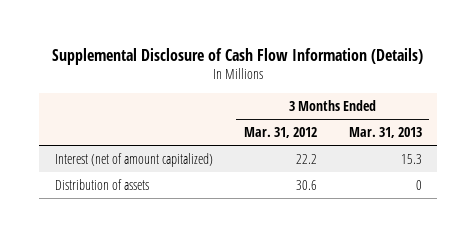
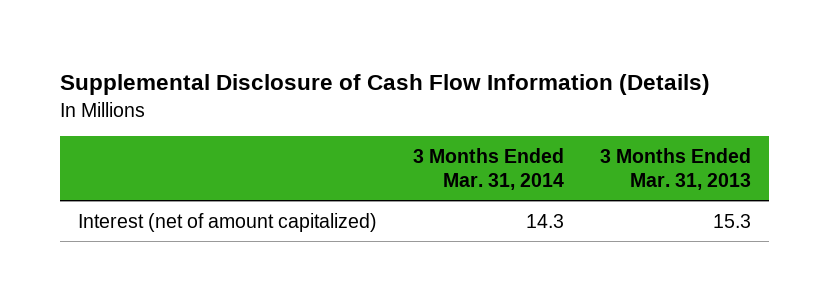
[244,127,318,139] Mar. 31, 2012 -> none
none -> [412,147,564,191] 3 Months Ended Mar. 31, 2014
[54,178,149,190] Distribution of assets -> none

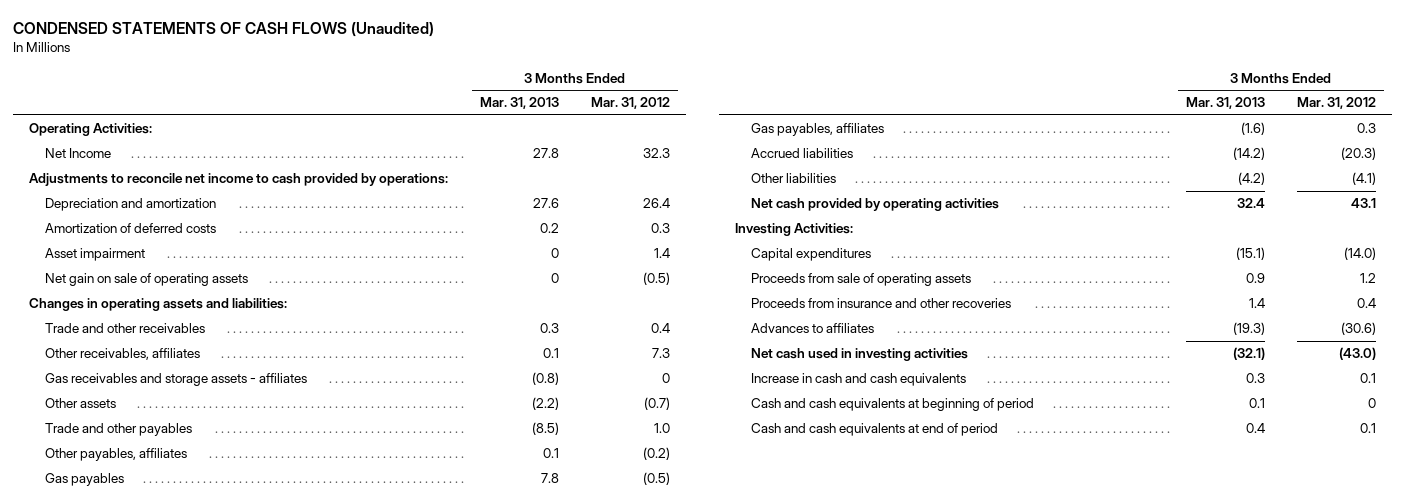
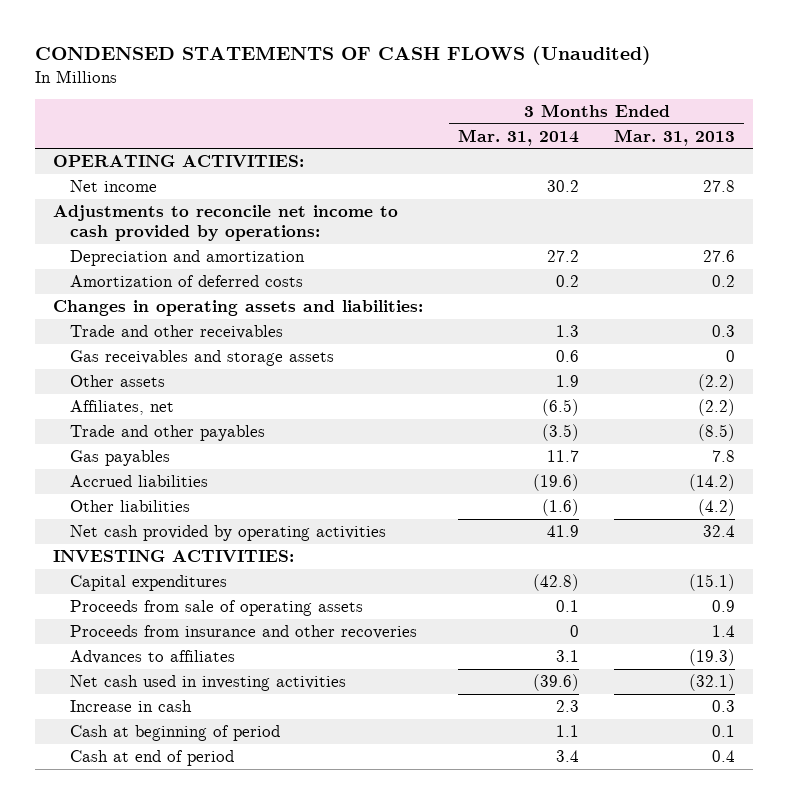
[591,97,671,110] Mar. 31, 2012 -> none
none -> [457,128,579,146] Mar. 31, 2014
[29,123,153,137] Operating Activities: -> [52,154,304,167] OPERATING ACTIVITIES:
[45,148,112,159] Net Income -> [70,179,158,192] Net income
[45,248,146,262] Asset impairment -> none
[45,273,249,287] Net gain on sale of operating assets -> none
[45,348,201,361] Other receivables, affiliates -> none
[45,373,308,387] Gas receivables and storage assets - affiliates -> [70,349,335,366] Gas receivables and storage assets
[532,372,560,386] (0.8) -> [726,349,736,362] 0
none -> [70,399,175,415] Affiliates, net
[45,448,188,462] Other payables, affiliates -> none
[751,123,885,137] Gas payables, affiliates -> none
[735,223,854,237] Investing Activities: -> [52,549,294,562] INVESTING ACTIVITIES:
[751,373,967,387] Increase in cash and cash equivalents -> [70,699,193,712] Increase in cash
[751,398,1035,412] Cash and cash equivalents at beginning of period -> [70,724,281,741] Cash at beginning of period
[751,423,999,437] Cash and cash equivalents at end of period -> [70,749,235,766] Cash at end of period

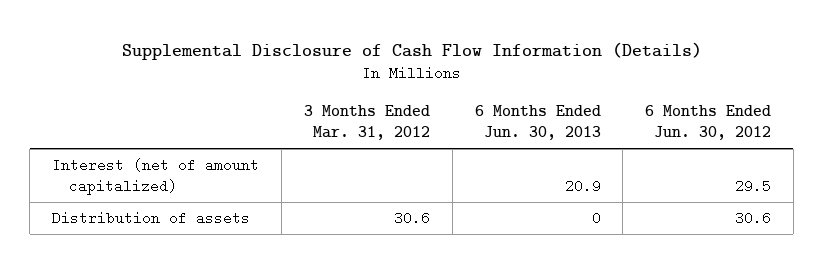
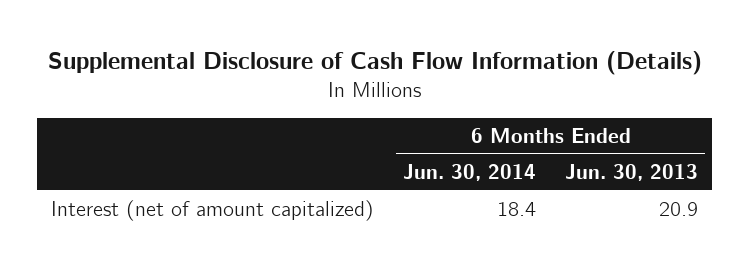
[303,105,430,141] 3 Months Ended Mar. 31, 2012 -> none
[645,105,772,141] 6 Months Ended Jun. 30, 2012 -> none
none -> [403,164,537,182] Jun. 30, 2014
[52,211,251,226] Distribution of assets -> none

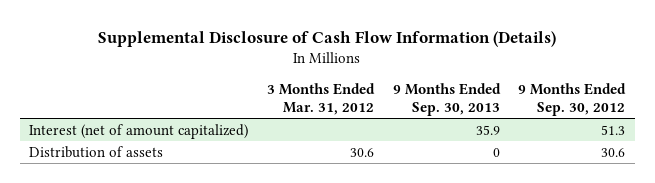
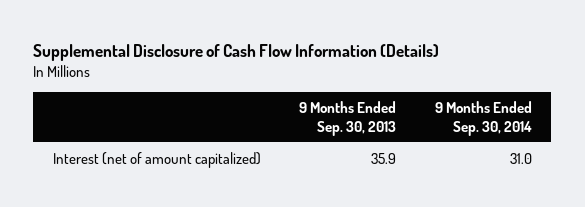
[266,83,375,116] 3 Months Ended Mar. 31, 2012 -> none
[518,83,627,117] 9 Months Ended Sep. 30, 2012 -> none
none -> [434,100,532,136] 9 Months Ended Sep. 30, 2014
[29,145,164,158] Distribution of assets -> none

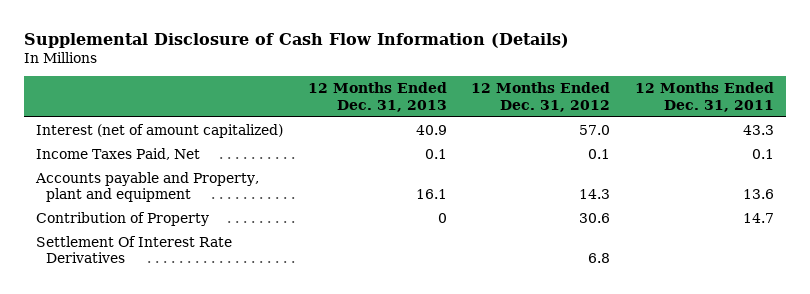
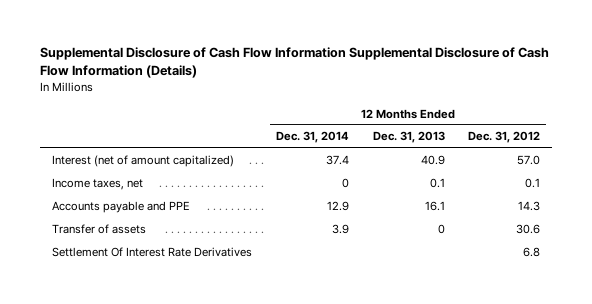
[23,32,569,48] Supplemental Disclosure of Cash Flow Information (Details) -> [39,47,549,79] Supplemental Disclosure of Cash Flow Information Supplemental Disclosure of Cash Flow Information (Details)
[635,82,775,112] 12 Months Ended Dec. 31, 2011 -> none
none -> [275,131,349,144] Dec. 31, 2014
[35,147,200,160] Income Taxes Paid, Net -> [51,178,143,191] Income taxes, net
[34,171,259,203] Accounts payable and Property, plant and equipment -> [51,201,190,214] Accounts payable and PPE
[35,211,209,226] Contribution of Property -> [51,224,146,235] Transfer of assets

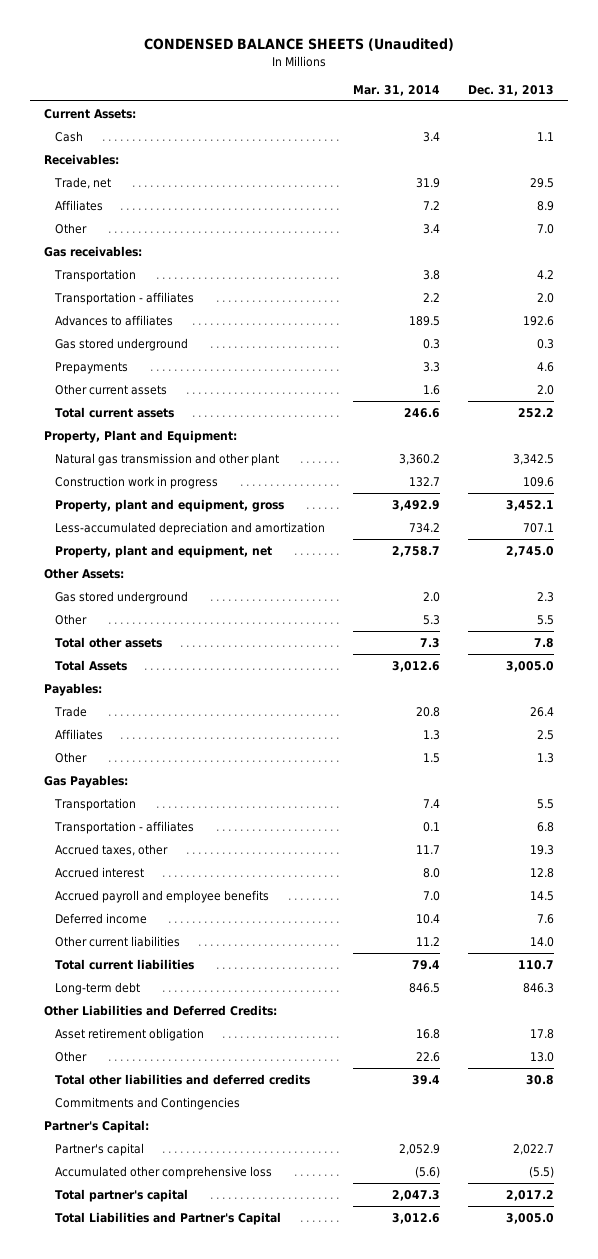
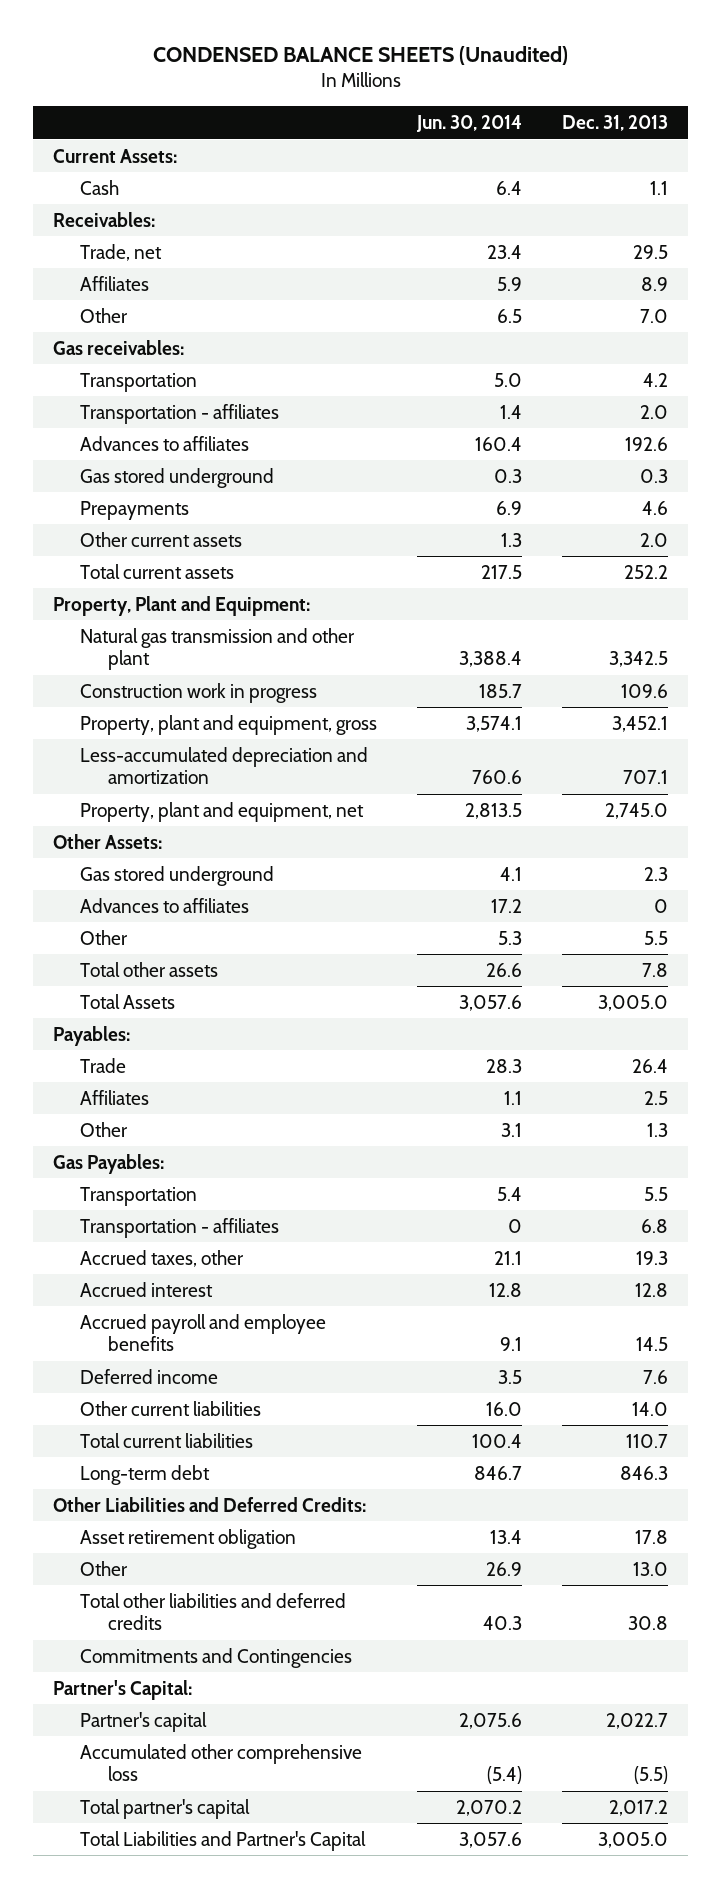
[353,84,441,96] Mar. 31, 2014 -> none
none -> [416,114,523,132] Jun. 30, 2014
none -> [80,897,250,913] Advances to affiliates

